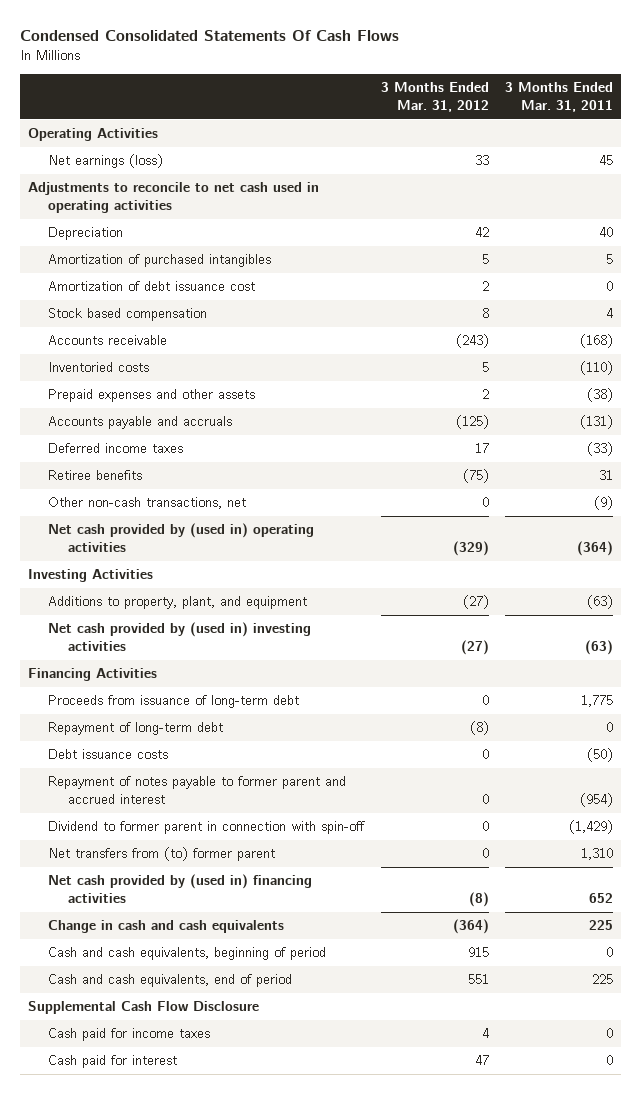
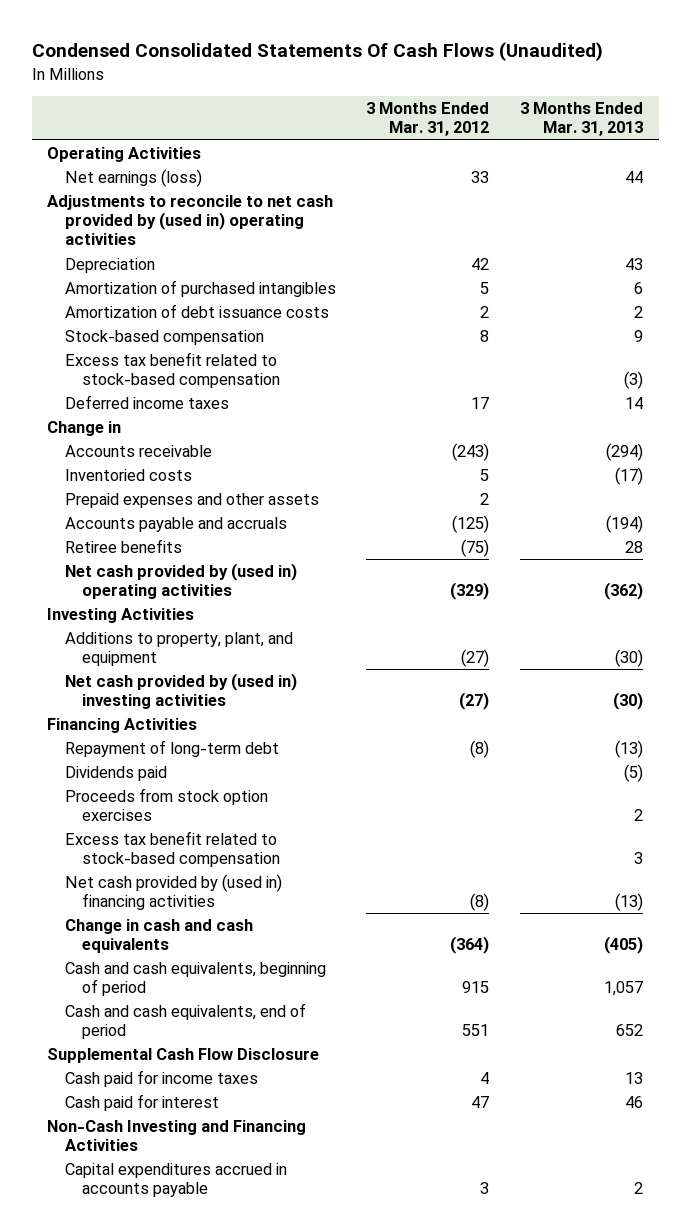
[19,30,399,42] Condensed Consolidated Statements Of Cash Flows -> [31,42,603,62] Condensed Consolidated Statements Of Cash Flows (Unaudited)
[505,82,614,112] 3 Months Ended Mar. 31, 2011 -> none
none -> [520,102,644,137] 3 Months Ended Mar. 31, 2013
[28,182,320,213] Adjustments to reconcile to net cash used in operating activities -> [47,195,334,246] Adjustments to reconcile to net cash provided by (used in) operating activities
[48,281,256,292] Amortization of debt issuance cost -> [64,304,329,319] Amortization of debt issuance costs
[48,308,208,322] Stock based compensation -> [64,330,264,346] Stock-based compensation
none -> [64,352,281,389] Excess tax benefit related to stock-based compensation
[48,443,184,454] Deferred income taxes -> [64,395,229,410] Deferred income taxes
none -> [47,421,122,437] Change in
[48,497,247,510] Other non-cash transactions, net -> none
[48,695,300,709] Proceeds from issuance of long-term debt -> none
[48,749,169,760] Debt issuance costs -> none
[48,776,347,804] Repayment of notes payable to former parent and accrued interest -> none
[48,821,366,835] Dividend to former parent in connection with spin-off -> none
[48,847,276,862] Net transfers from (to) former parent -> none
none -> [64,766,167,782] Dividends paid
none -> [64,788,268,822] Proceeds from stock option exercises
none -> [64,831,281,868] Excess tax benefit related to stock-based compensation
none -> [47,1120,307,1152] Non-Cash Investing and Financing Activities
none -> [64,1163,287,1198] Capital expenditures accrued in accounts payable

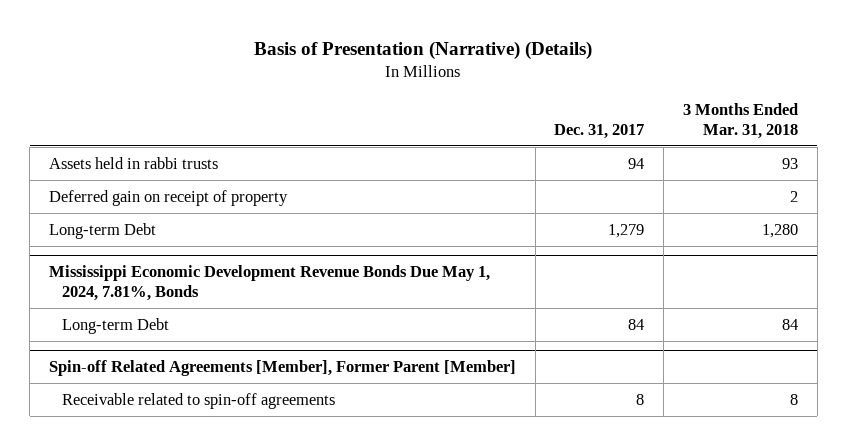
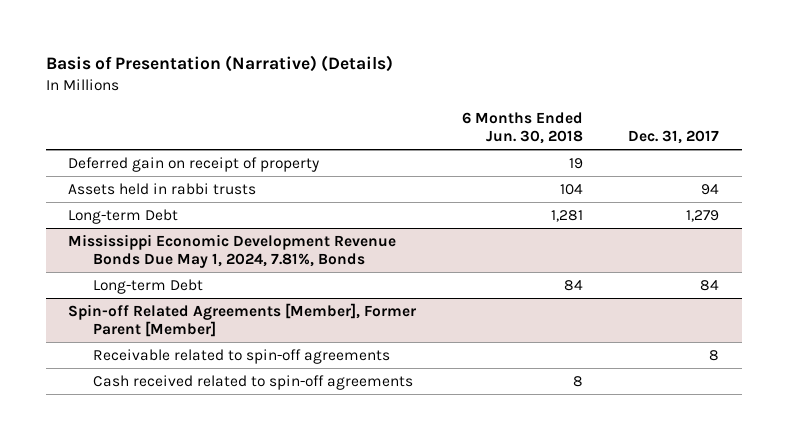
[682,103,798,139] 3 Months Ended Mar. 31, 2018 -> none
none -> [461,112,583,145] 6 Months Ended Jun. 30, 2018
[48,156,218,169] Assets held in rabbi trusts -> [68,182,257,195] Assets held in rabbi trusts
none -> [92,374,413,390] Cash received related to spin-off agreements

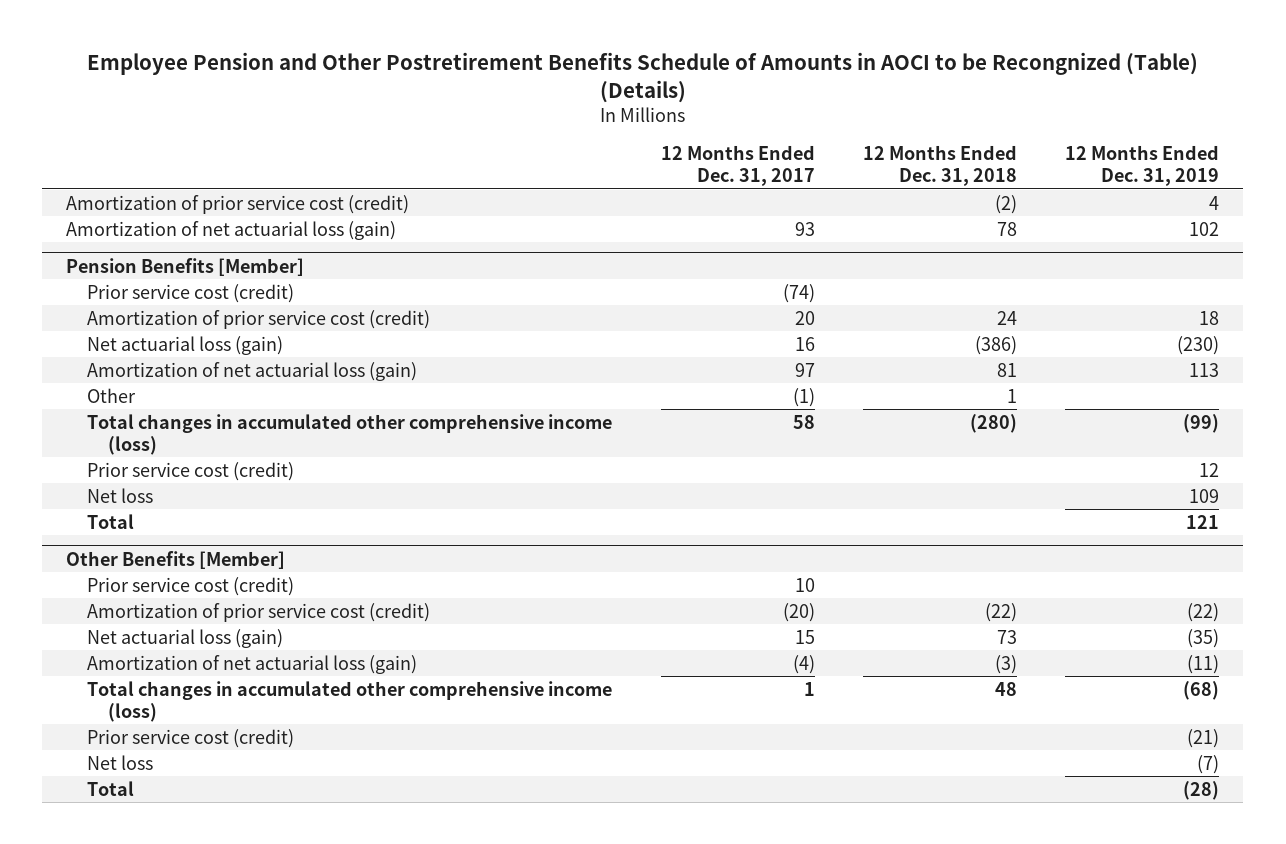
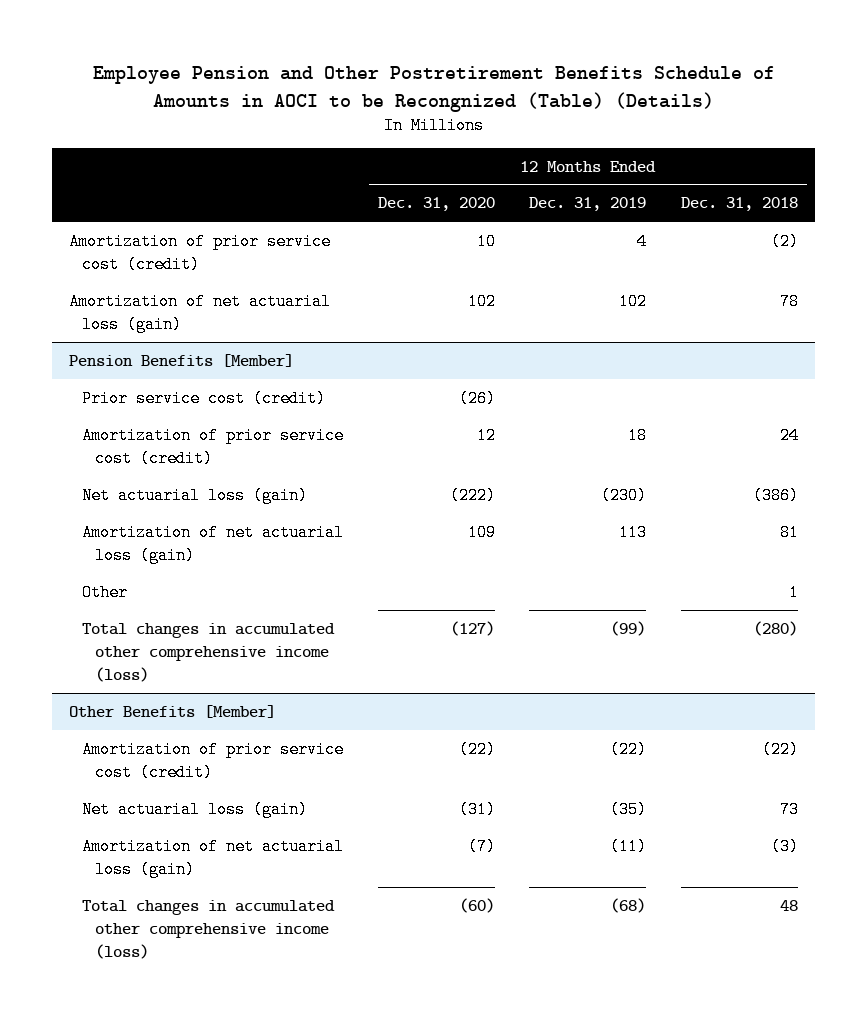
[660,144,815,186] 12 Months Ended Dec. 31, 2017 -> none
none -> [377,197,495,212] Dec. 31, 2020
[87,461,295,481] Prior service cost (credit) -> none
[87,487,154,503] Net loss -> none
[87,513,135,529] Total -> none
[87,576,295,596] Prior service cost (credit) -> none
[87,728,295,748] Prior service cost (credit) -> none
[87,754,154,770] Net loss -> none
[87,780,135,796] Total -> none

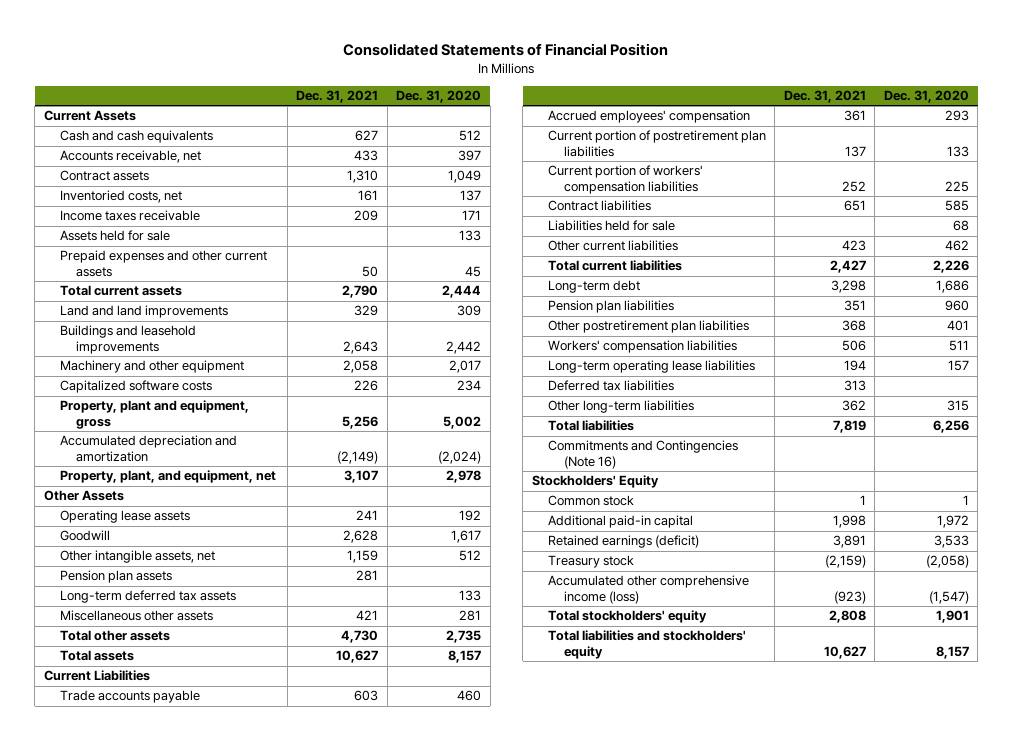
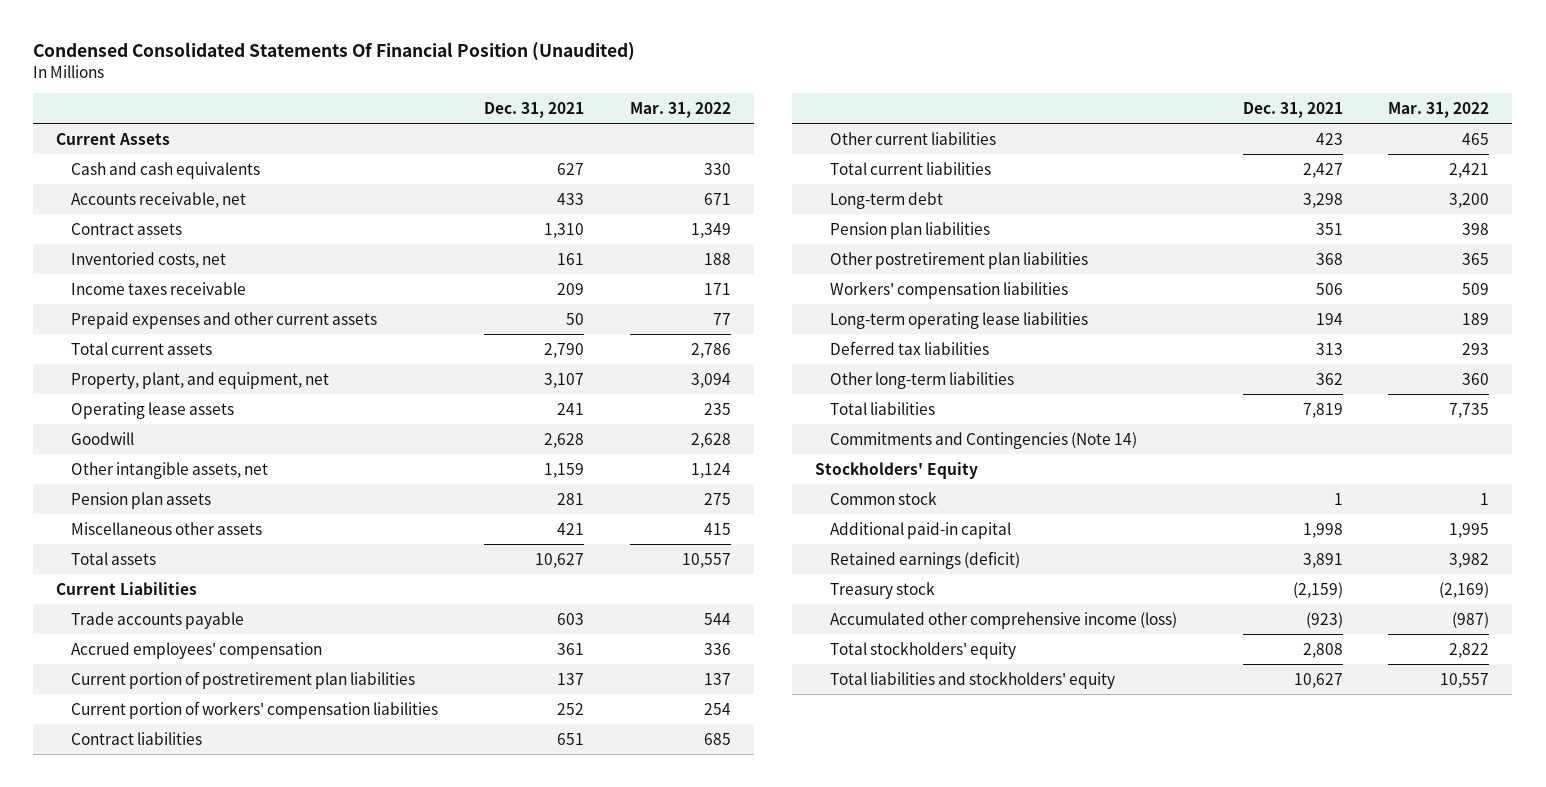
[343,43,669,57] Consolidated Statements of Financial Position -> [33,42,636,62] Condensed Consolidated Statements Of Financial Position (Unaudited)
[396,90,482,104] Dec. 31, 2020 -> none
none -> [629,101,731,118] Mar. 31, 2022
[60,230,171,242] Assets held for sale -> none
[60,305,229,319] Land and land improvements -> none
[60,325,197,355] Buildings and leasehold improvements -> none
[60,360,245,374] Machinery and other equipment -> none
[60,380,213,394] Capitalized software costs -> none
[60,400,250,430] Property, plant and equipment, gross -> none
[60,435,238,463] Accumulated depreciation and amortization -> none
[43,490,124,502] Other Assets -> none
[60,590,237,604] Long-term deferred tax assets -> none
[60,630,171,642] Total other assets -> none
[547,220,675,232] Liabilities held for sale -> none
[547,440,738,470] Commitments and Contingencies (Note 16) -> [829,431,1137,449] Commitments and Contingencies (Note 14)

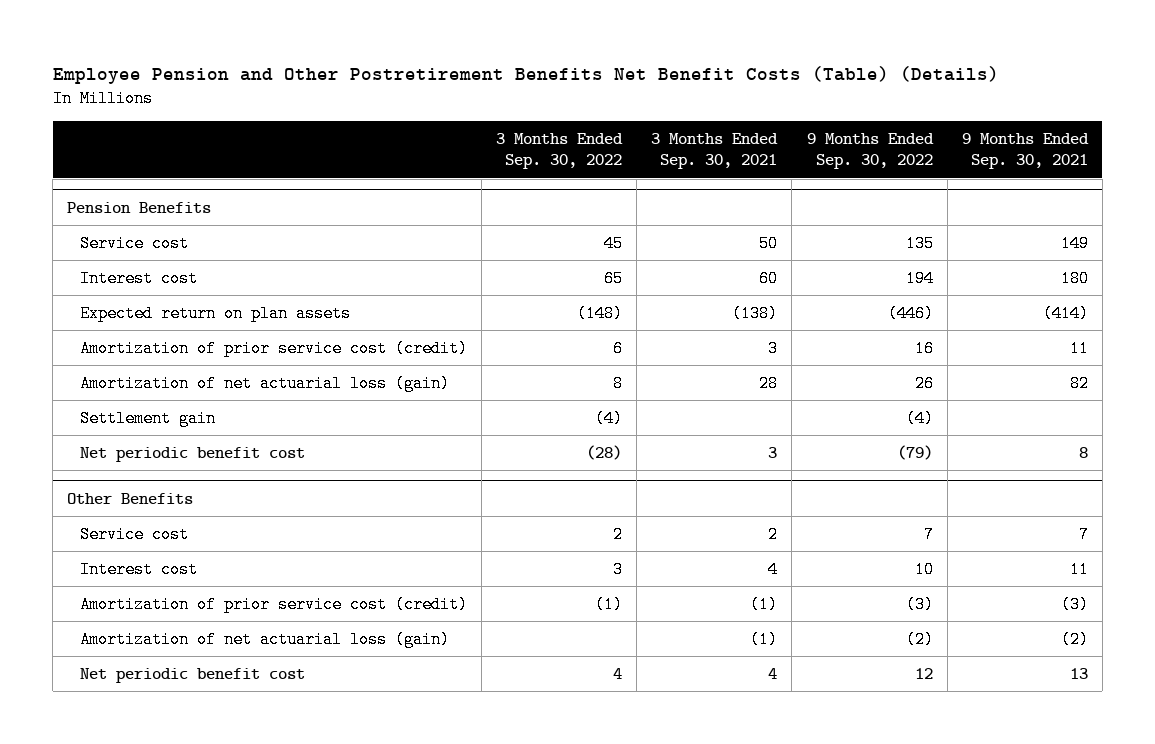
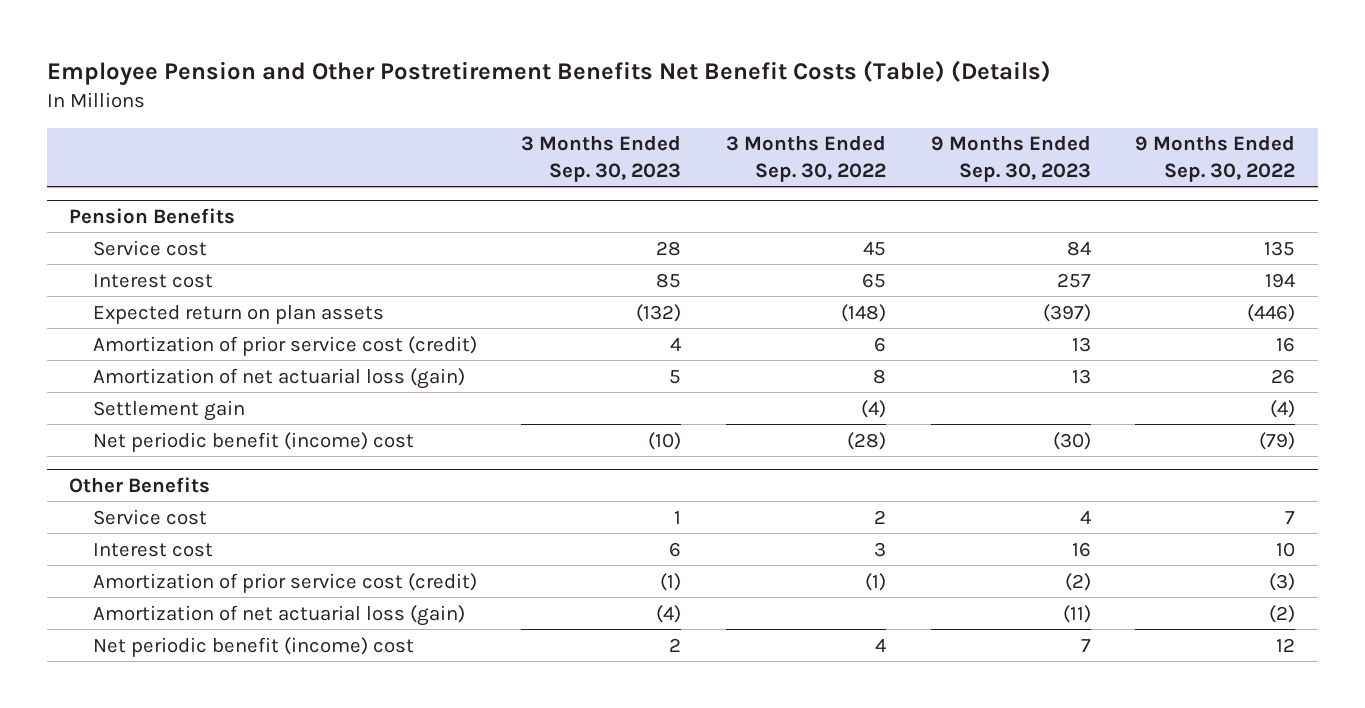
[651,132,779,170] 3 Months Ended Sep. 30, 2021 -> none
[961,132,1089,170] 9 Months Ended Sep. 30, 2021 -> none
none -> [521,135,682,182] 3 Months Ended Sep. 30, 2023
none -> [930,135,1091,182] 9 Months Ended Sep. 30, 2023
[79,446,305,462] Net periodic benefit cost -> [92,431,414,452] Net periodic benefit (income) cost
[79,667,305,683] Net periodic benefit cost -> [92,636,414,657] Net periodic benefit (income) cost

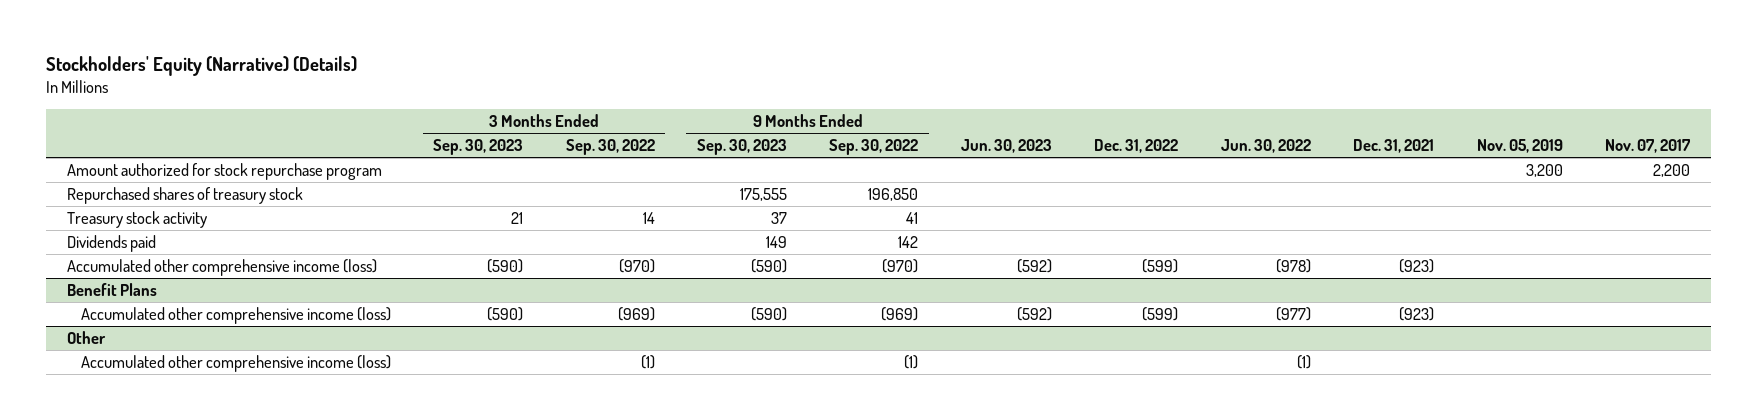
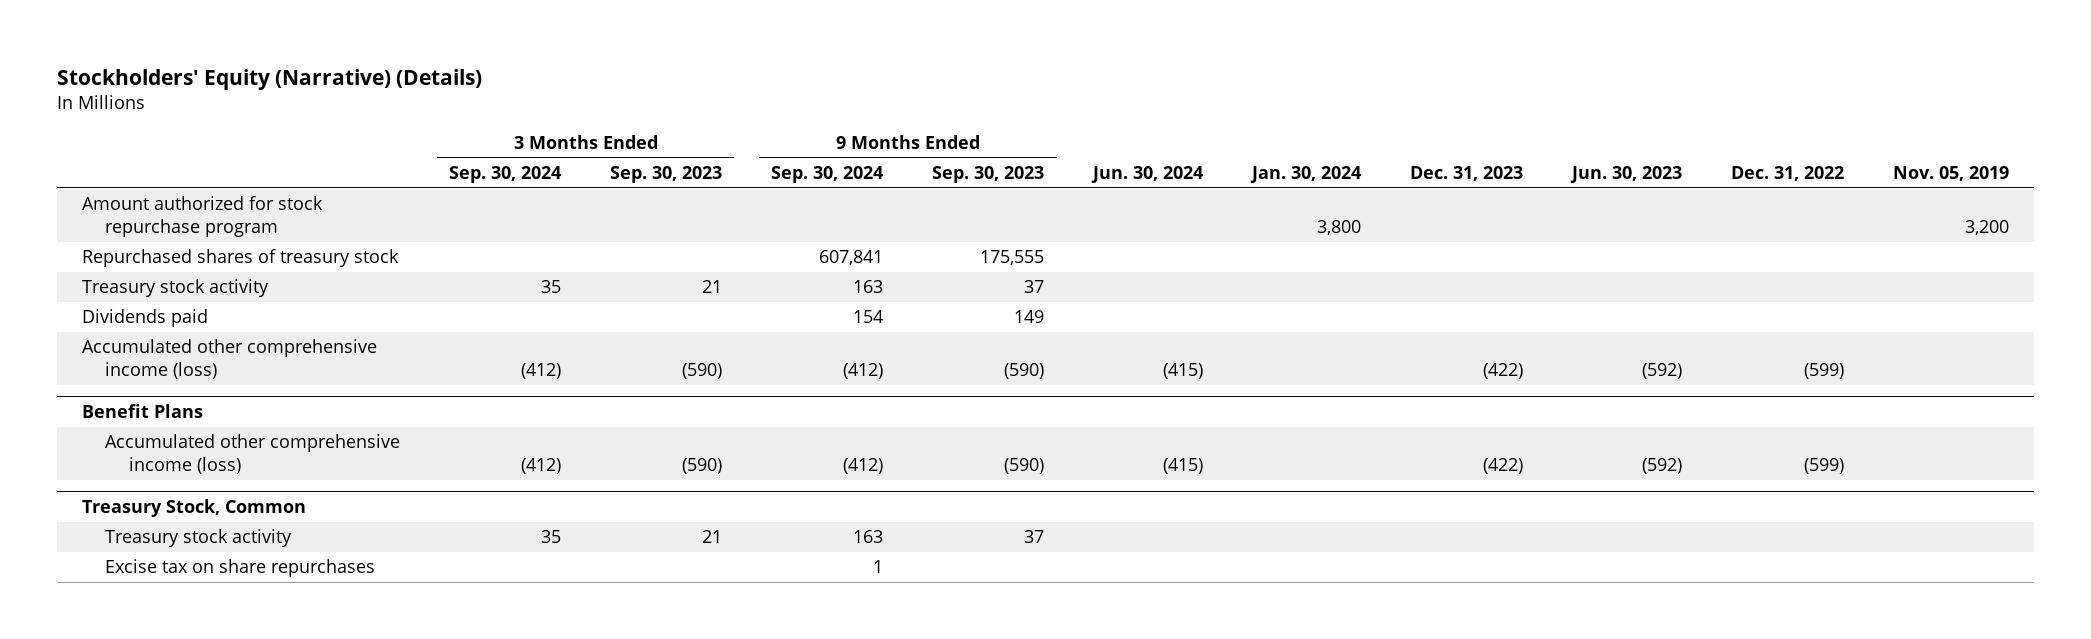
[565,139,655,156] Sep. 30, 2022 -> none
[829,139,919,156] Sep. 30, 2022 -> none
[1220,139,1311,154] Jun. 30, 2022 -> none
[1353,139,1435,154] Dec. 31, 2021 -> none
[1605,139,1692,154] Nov. 07, 2017 -> none
none -> [449,165,562,183] Sep. 30, 2024
none -> [771,165,884,183] Sep. 30, 2024
none -> [1091,165,1204,183] Jun. 30, 2024
none -> [1250,165,1362,183] Jan. 30, 2024
none -> [1410,165,1524,181] Dec. 31, 2023
[66,330,106,344] Other -> none
[80,354,391,372] Accumulated other comprehensive income (loss) -> none
none -> [81,498,306,517] Treasury Stock, Common
none -> [105,529,293,548] Treasury stock activity
none -> [105,559,376,578] Excise tax on share repurchases

